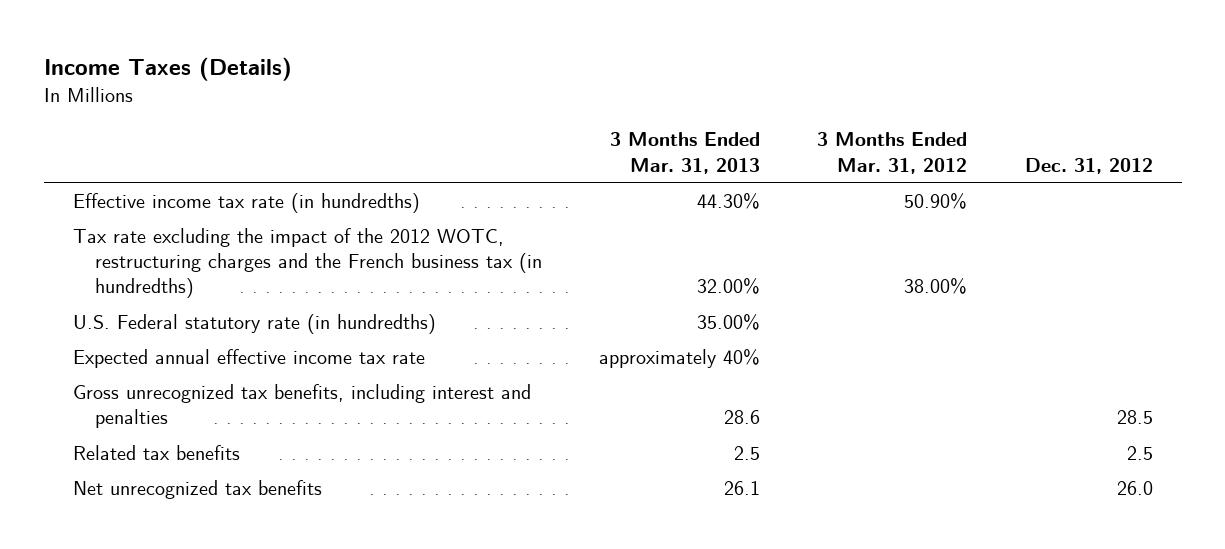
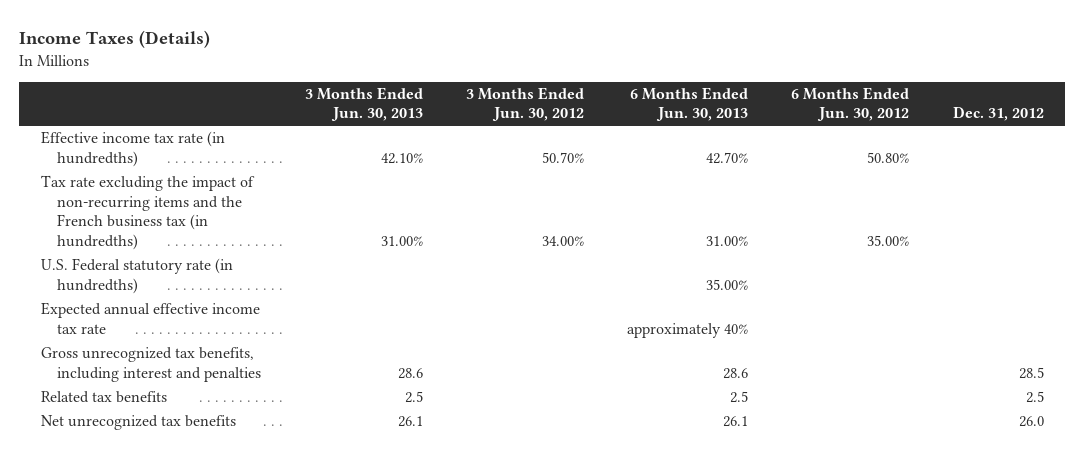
[609,132,760,174] 3 Months Ended Mar. 31, 2013 -> none
[817,132,968,174] 3 Months Ended Mar. 31, 2012 -> none
none -> [304,86,423,122] 3 Months Ended Jun. 30, 2013
none -> [465,86,584,122] 3 Months Ended Jun. 30, 2012
none -> [630,86,749,122] 6 Months Ended Jun. 30, 2013
none -> [791,86,910,122] 6 Months Ended Jun. 30, 2012
[72,227,542,299] Tax rate excluding the impact of the 2012 WOTC, restructuring charges and the French business tax (in hundredths) -> [40,175,255,250] Tax rate excluding the impact of non-recurring items and the French business tax (in hundredths)

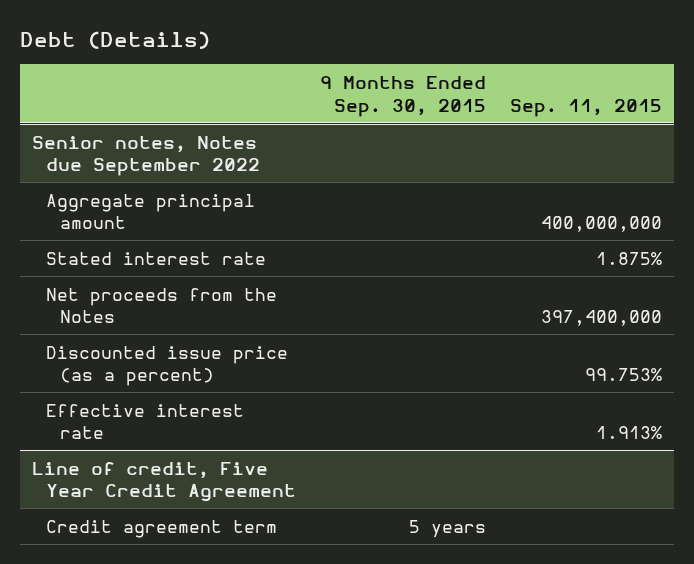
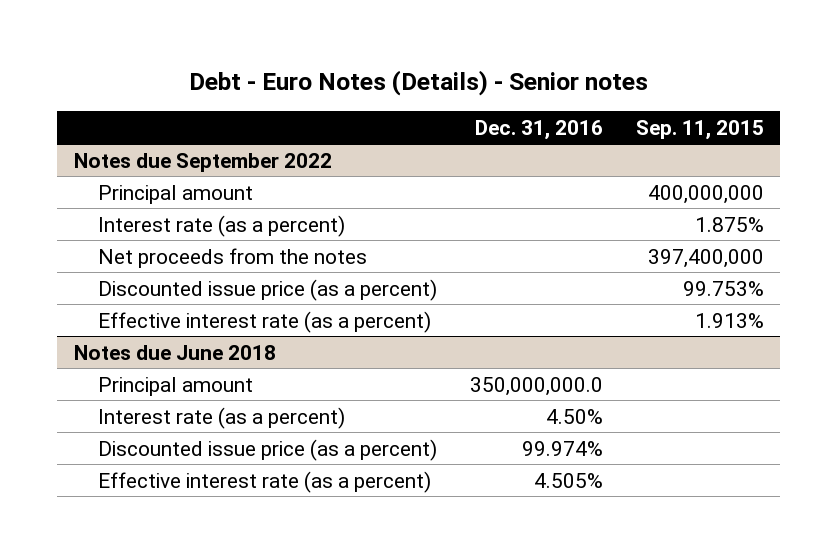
[20,31,211,50] Debt (Details) -> [188,69,648,96] Debt - Euro Notes (Details) - Senior notes
[319,76,486,117] 9 Months Ended Sep. 30, 2015 -> none
none -> [474,119,603,140] Dec. 31, 2016
[32,135,260,177] Senior notes, Notes due September 2022 -> [73,152,332,172] Notes due September 2022
[45,193,255,230] Aggregate principal amount -> [97,184,253,204] Principal amount
[45,251,266,265] Stated interest rate -> [97,214,345,237] Interest rate (as a percent)
[45,287,277,324] Net proceeds from the Notes -> [97,247,367,268] Net proceeds from the notes
[32,461,296,503] Line of credit, Five Year Credit Agreement -> none
[45,519,277,538] Credit agreement term -> none
[45,403,244,440] Effective interest rate -> [97,310,431,333] Effective interest rate (as a percent)
none -> [73,344,276,360] Notes due June 2018
none -> [97,376,253,396] Principal amount
none -> [97,406,345,429] Interest rate (as a percent)
none -> [97,438,437,461] Discounted issue price (as a percent)
none -> [97,470,431,493] Effective interest rate (as a percent)

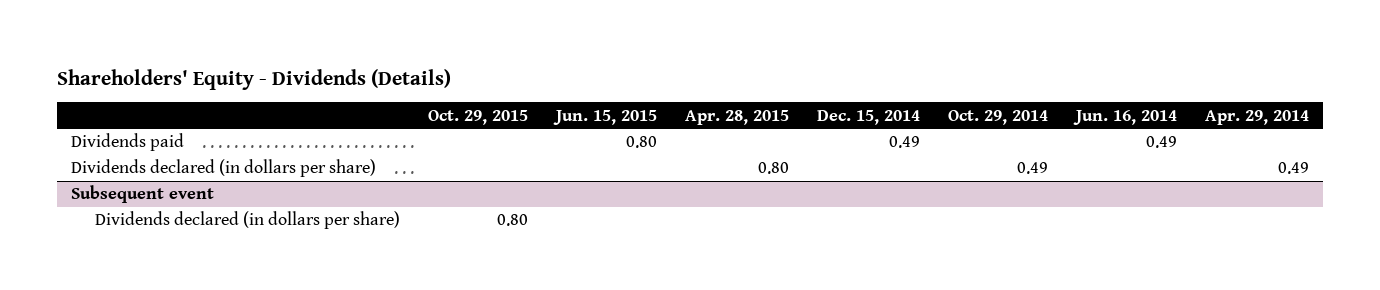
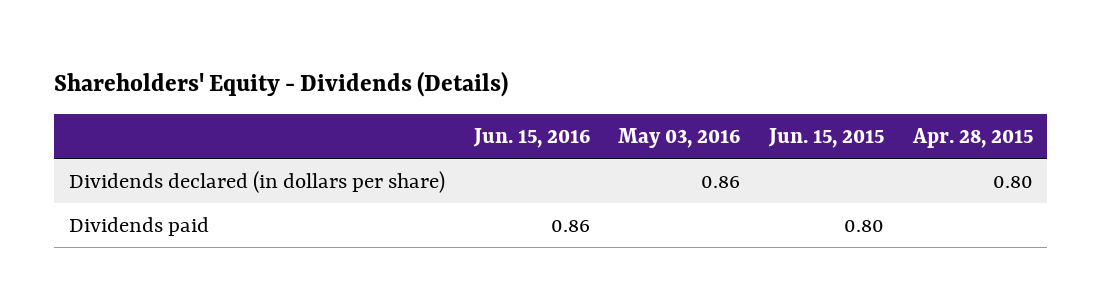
[428,109,529,125] Oct. 29, 2015 -> none
[817,109,921,125] Dec. 15, 2014 -> none
[948,109,1049,125] Oct. 29, 2014 -> none
[1072,109,1177,125] Jun. 16, 2014 -> none
[1204,109,1309,125] Apr. 29, 2014 -> none
none -> [472,127,590,148] Jun. 15, 2016
none -> [618,127,741,148] May 03, 2016
[71,185,215,204] Subsequent event -> none
[95,211,401,230] Dividends declared (in dollars per share) -> none
[71,133,185,152] Dividends paid -> [68,216,209,236] Dividends paid

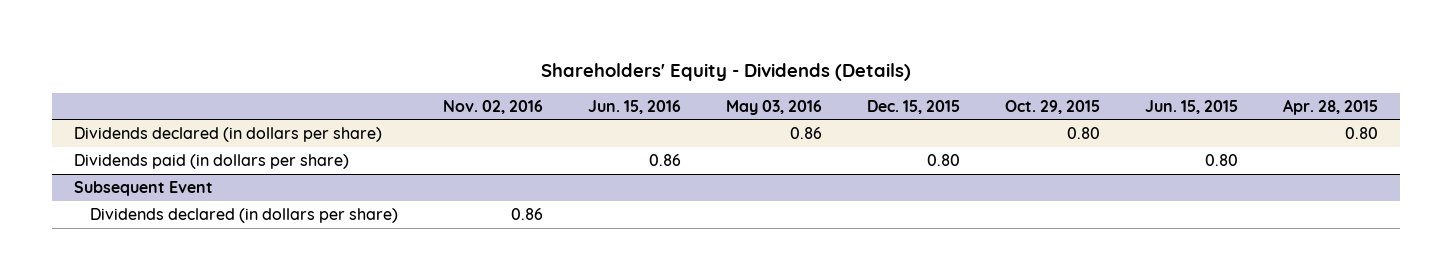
none -> [442,99,543,114] Nov. 02, 2016
none -> [866,99,960,114] Dec. 15, 2015
none -> [1004,99,1100,114] Oct. 29, 2015
[68,216,209,236] Dividends paid -> [74,154,350,170] Dividends paid (in dollars per share)
none -> [74,181,214,197] Subsequent Event
none -> [89,208,398,224] Dividends declared (in dollars per share)

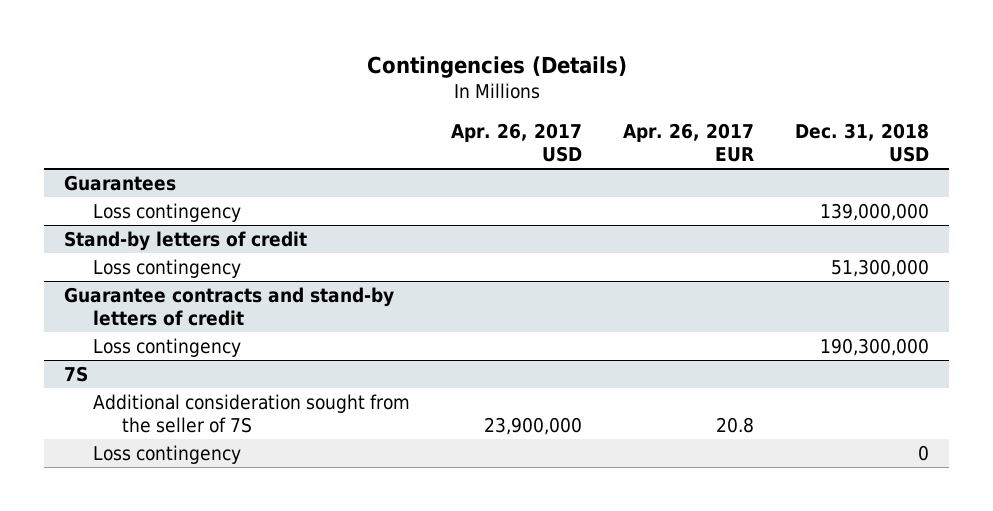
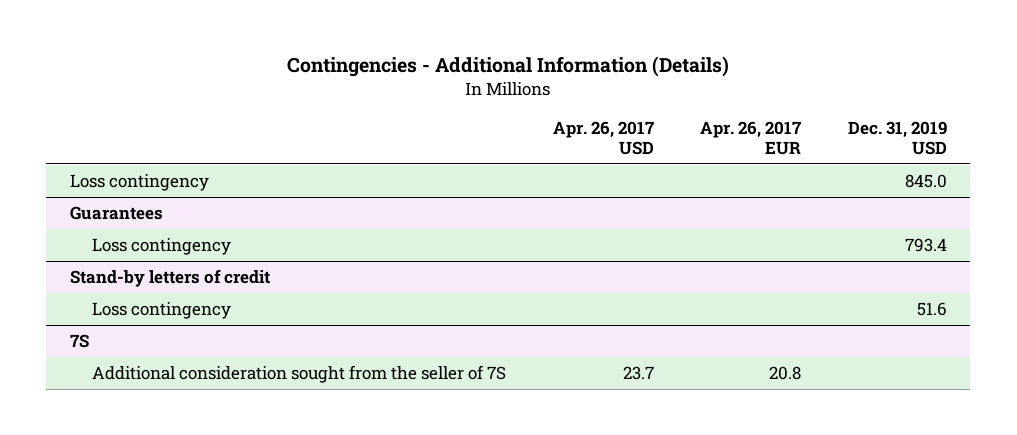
[366,55,627,78] Contingencies (Details) -> [287,56,730,78] Contingencies - Additional Information (Details)
[794,122,929,163] Dec. 31, 2018 USD -> none
none -> [848,121,948,155] Dec. 31, 2019 USD
none -> [69,174,209,192] Loss contingency
[64,286,395,327] Guarantee contracts and stand-by letters of credit -> none
[93,337,242,357] Loss contingency -> none
[93,444,242,464] Loss contingency -> none
[484,417,583,436] 23,900,000 -> [622,366,654,381] 23.7

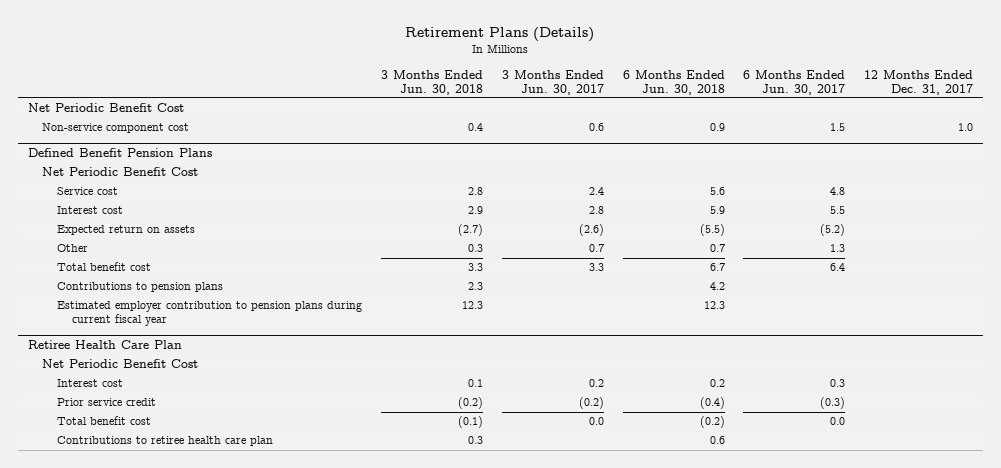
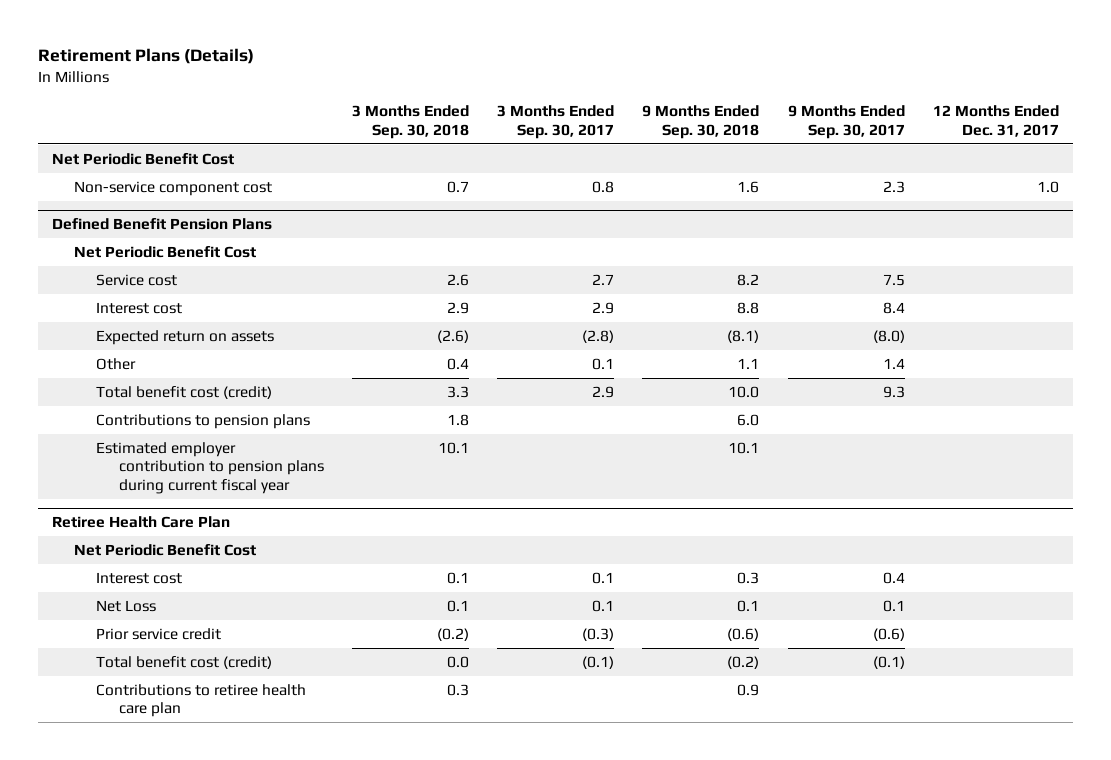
[380,69,483,95] 3 Months Ended Jun. 30, 2018 -> none
[501,69,604,95] 3 Months Ended Jun. 30, 2017 -> none
[622,69,725,95] 6 Months Ended Jun. 30, 2018 -> none
[743,69,846,95] 6 Months Ended Jun. 30, 2017 -> none
none -> [351,105,469,140] 3 Months Ended Sep. 30, 2018
none -> [497,105,615,140] 3 Months Ended Sep. 30, 2017
none -> [642,105,760,140] 9 Months Ended Sep. 30, 2018
none -> [787,105,905,140] 9 Months Ended Sep. 30, 2017
[57,262,152,272] Total benefit cost -> [96,385,273,399] Total benefit cost (credit)
none -> [96,599,157,612] Net Loss
[57,416,152,426] Total benefit cost -> [96,655,273,669] Total benefit cost (credit)

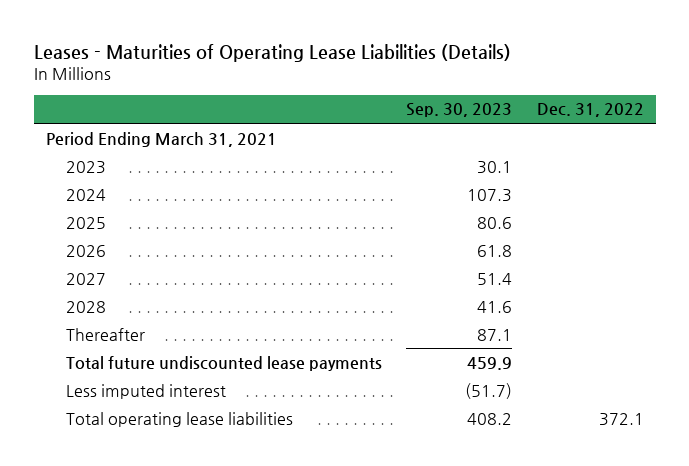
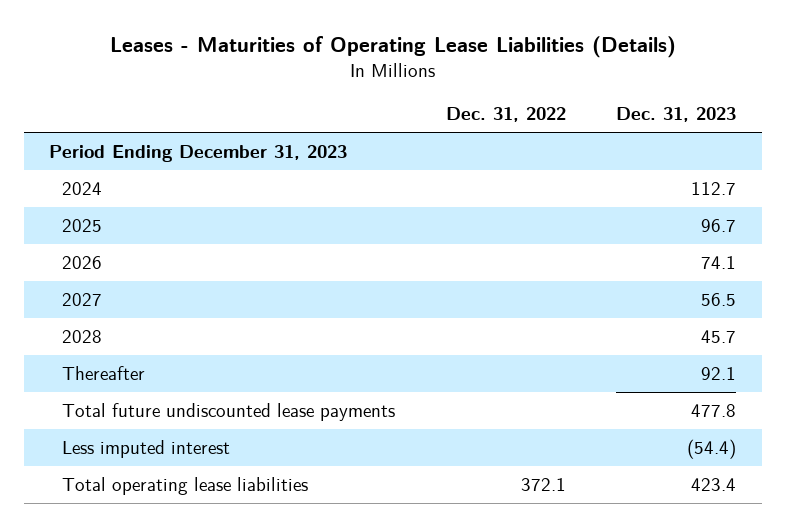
[406,103,513,118] Sep. 30, 2023 -> none
none -> [616,107,737,123] Dec. 31, 2023
[66,160,107,174] 2023 -> none
[45,131,277,147] Period Ending March 31, 2021 -> [49,144,348,162] Period Ending December 31, 2023

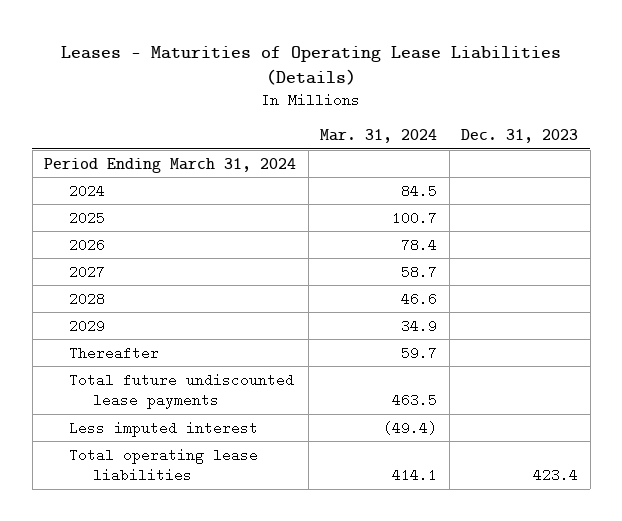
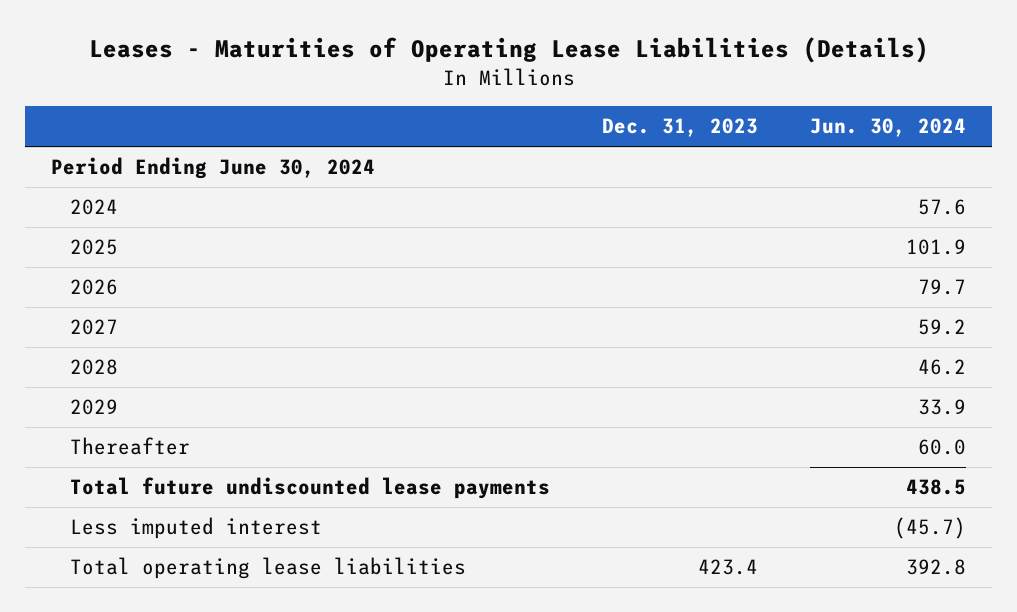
[320,129,438,144] Mar. 31, 2024 -> none
none -> [809,118,966,138] Jun. 30, 2024
[44,157,297,173] Period Ending March 31, 2024 -> [51,157,376,180] Period Ending June 30, 2024

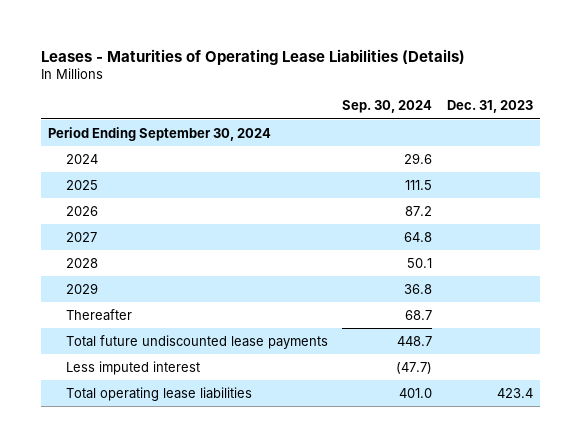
[809,118,966,138] Jun. 30, 2024 -> none
none -> [342,100,433,114] Sep. 30, 2024
[51,157,376,180] Period Ending June 30, 2024 -> [48,126,272,141] Period Ending September 30, 2024

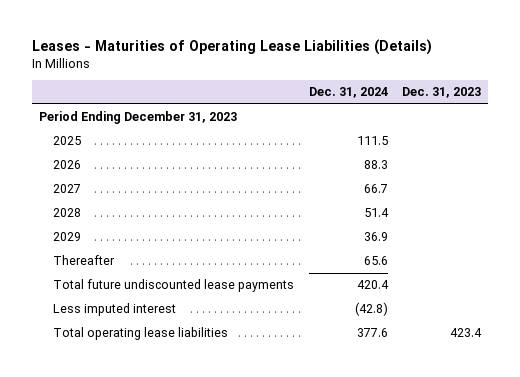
[342,100,433,114] Sep. 30, 2024 -> none
none -> [308,87,388,99] Dec. 31, 2024
[66,153,99,164] 2024 -> none
[48,126,272,141] Period Ending September 30, 2024 -> [39,111,238,125] Period Ending December 31, 2023

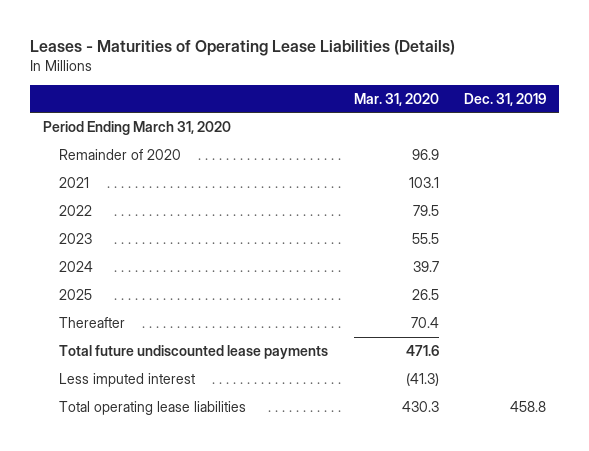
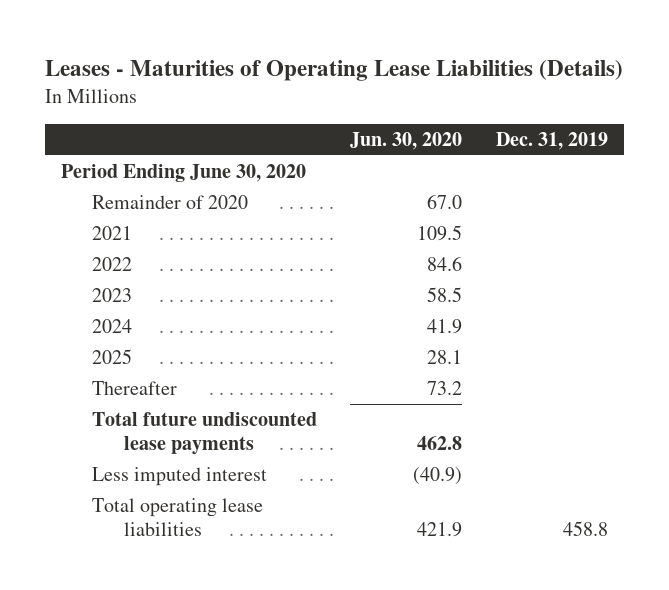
[353,92,439,106] Mar. 31, 2020 -> none
none -> [350,131,463,150] Jun. 30, 2020
[43,120,232,135] Period Ending March 31, 2020 -> [61,164,307,183] Period Ending June 30, 2020

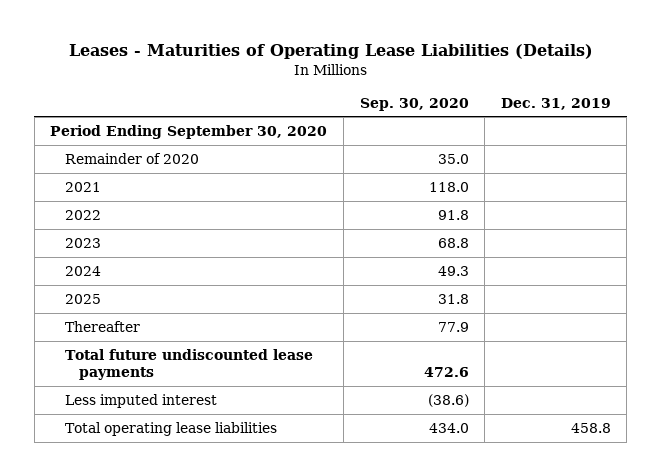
[350,131,463,150] Jun. 30, 2020 -> none
none -> [359,97,469,111] Sep. 30, 2020
[61,164,307,183] Period Ending June 30, 2020 -> [50,124,328,139] Period Ending September 30, 2020

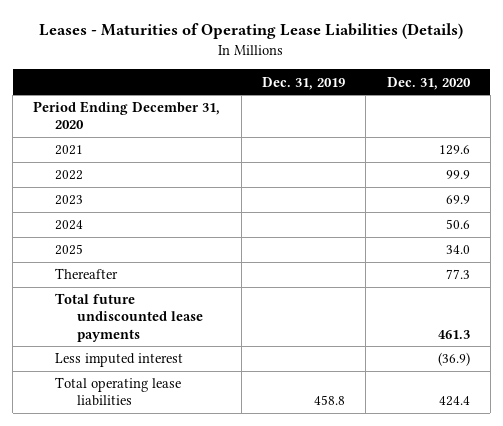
[359,97,469,111] Sep. 30, 2020 -> none
none -> [386,76,471,90] Dec. 31, 2020
[64,152,199,164] Remainder of 2020 -> none
[50,124,328,139] Period Ending September 30, 2020 -> [33,101,221,130] Period Ending December 31, 2020

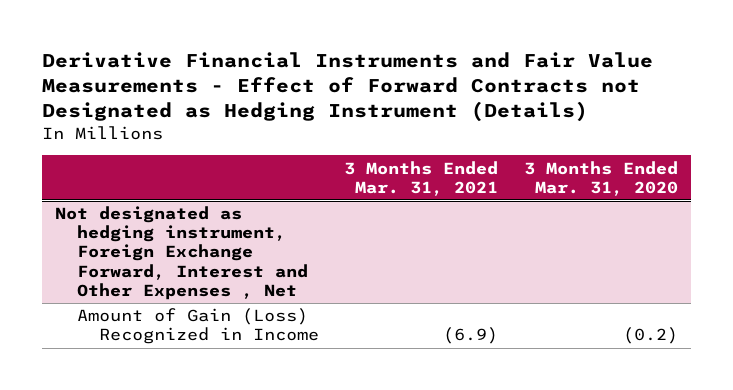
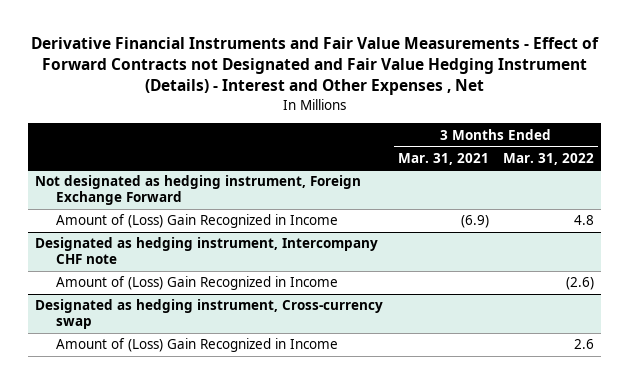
[41,52,653,123] Derivative Financial Instruments and Fair Value Measurements - Effect of Forward Contracts not Designated as Hedging Instrument (Details) -> [30,37,599,96] Derivative Financial Instruments and Fair Value Measurements - Effect of Forward Contracts not Designated and Fair Value Hedging Instrument (Details) - Interest and Other Expenses , Net
[524,160,679,196] 3 Months Ended Mar. 31, 2020 -> none
none -> [503,152,595,165] Mar. 31, 2022
[54,206,308,300] Not designated as hedging instrument, Foreign Exchange Forward, Interest and Other Expenses , Net -> [35,175,362,206] Not designated as hedging instrument, Foreign Exchange Forward
[76,308,319,345] Amount of Gain (Loss) Recognized in Income -> [56,214,339,229] Amount of (Loss) Gain Recognized in Income
none -> [35,237,379,265] Designated as hedging instrument, Intercompany CHF note
none -> [56,276,339,291] Amount of (Loss) Gain Recognized in Income
none -> [35,299,384,330] Designated as hedging instrument, Cross-currency swap
none -> [56,338,339,353] Amount of (Loss) Gain Recognized in Income

